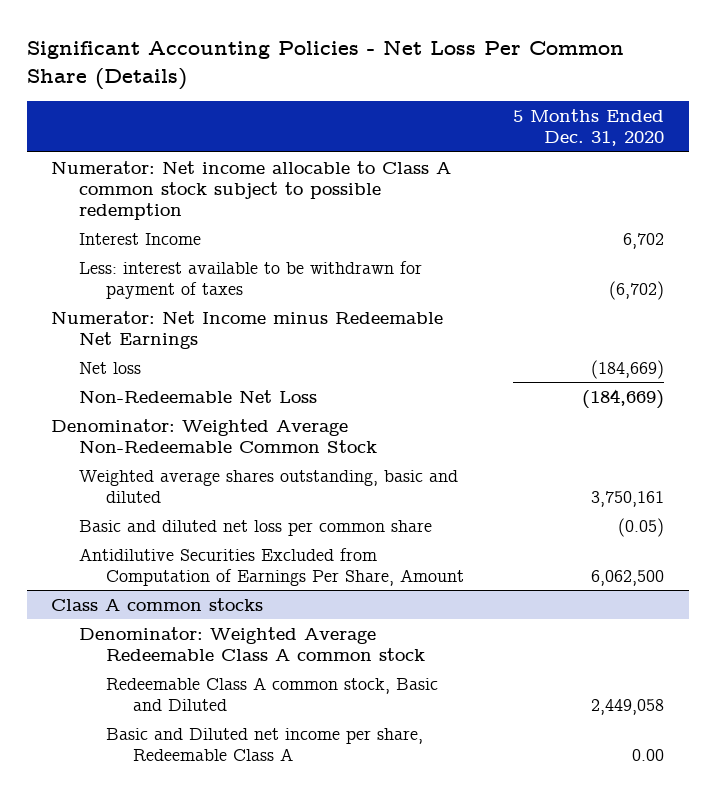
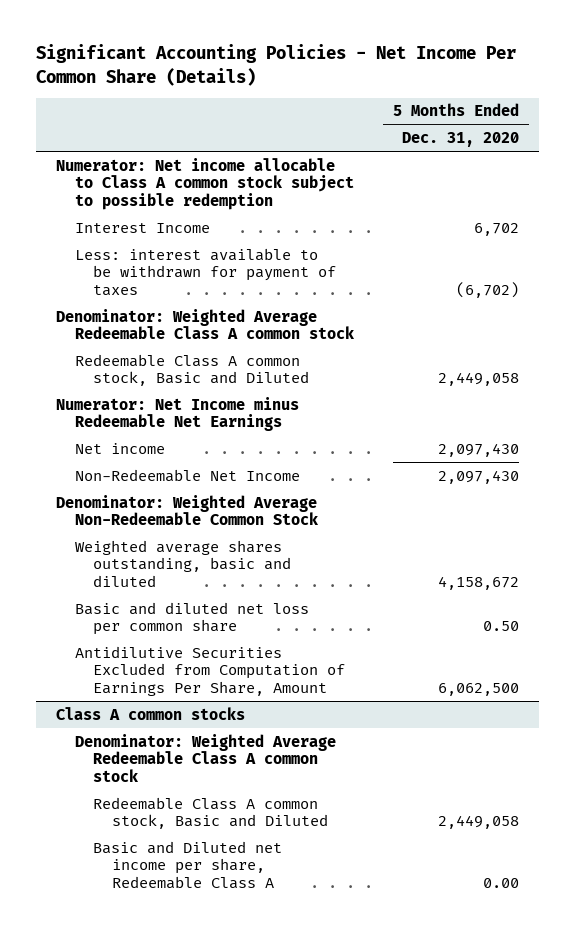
[26,40,624,91] Significant Accounting Policies - Net Loss Per Common Share (Details) -> [36,44,517,86] Significant Accounting Policies - Net Income Per Common Share (Details)
none -> [55,308,355,340] Denominator: Weighted Average Redeemable Class A common stock
none -> [74,353,310,387] Redeemable Class A common stock, Basic and Diluted
[78,361,141,374] Net loss -> [74,442,165,454] Net income
[591,359,665,379] (184,669) -> [437,442,519,457] 2,097,430
[78,389,317,403] Non-Redeemable Net Loss -> [74,468,300,482] Non-Redeemable Net Income
[582,388,665,409] (184,669) -> [437,469,519,484] 2,097,430
[591,490,665,507] 3,750,161 -> [437,575,519,590] 4,158,672
[618,517,665,537] (0.05) -> [482,621,519,632] 0.50

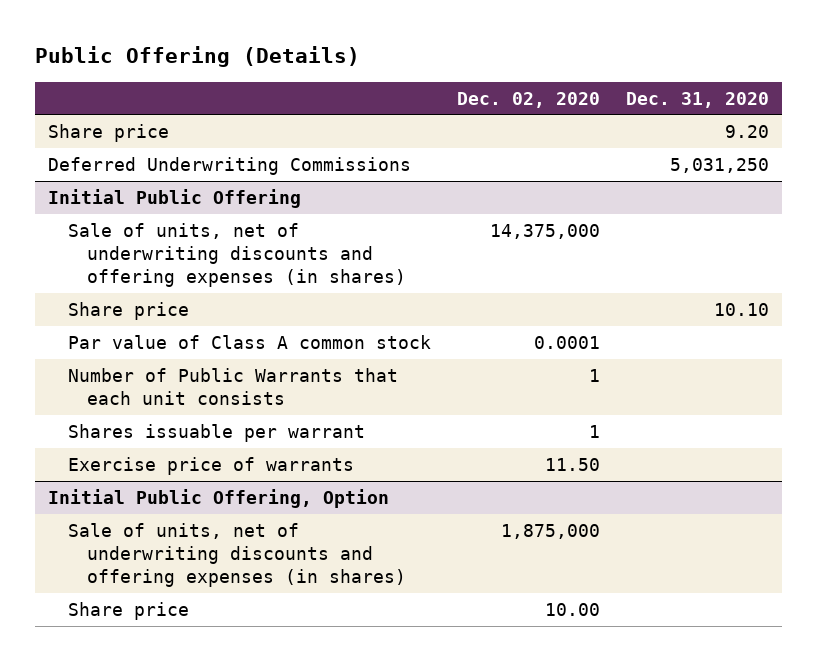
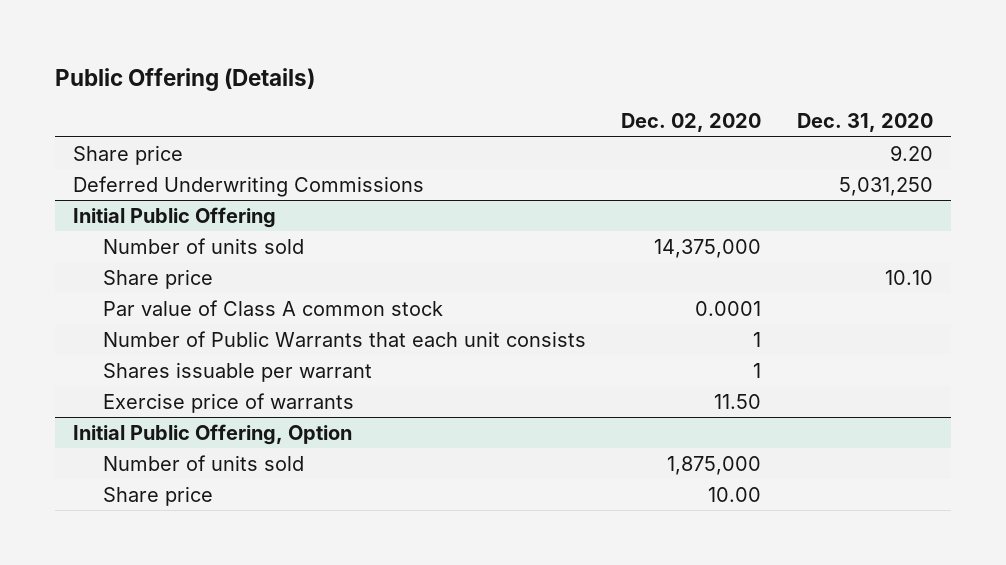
[67,223,406,287] Sale of units, net of underwriting discounts and offering expenses (in shares) -> [103,237,305,254] Number of units sold
[67,523,406,587] Sale of units, net of underwriting discounts and offering expenses (in shares) -> [103,454,305,471] Number of units sold

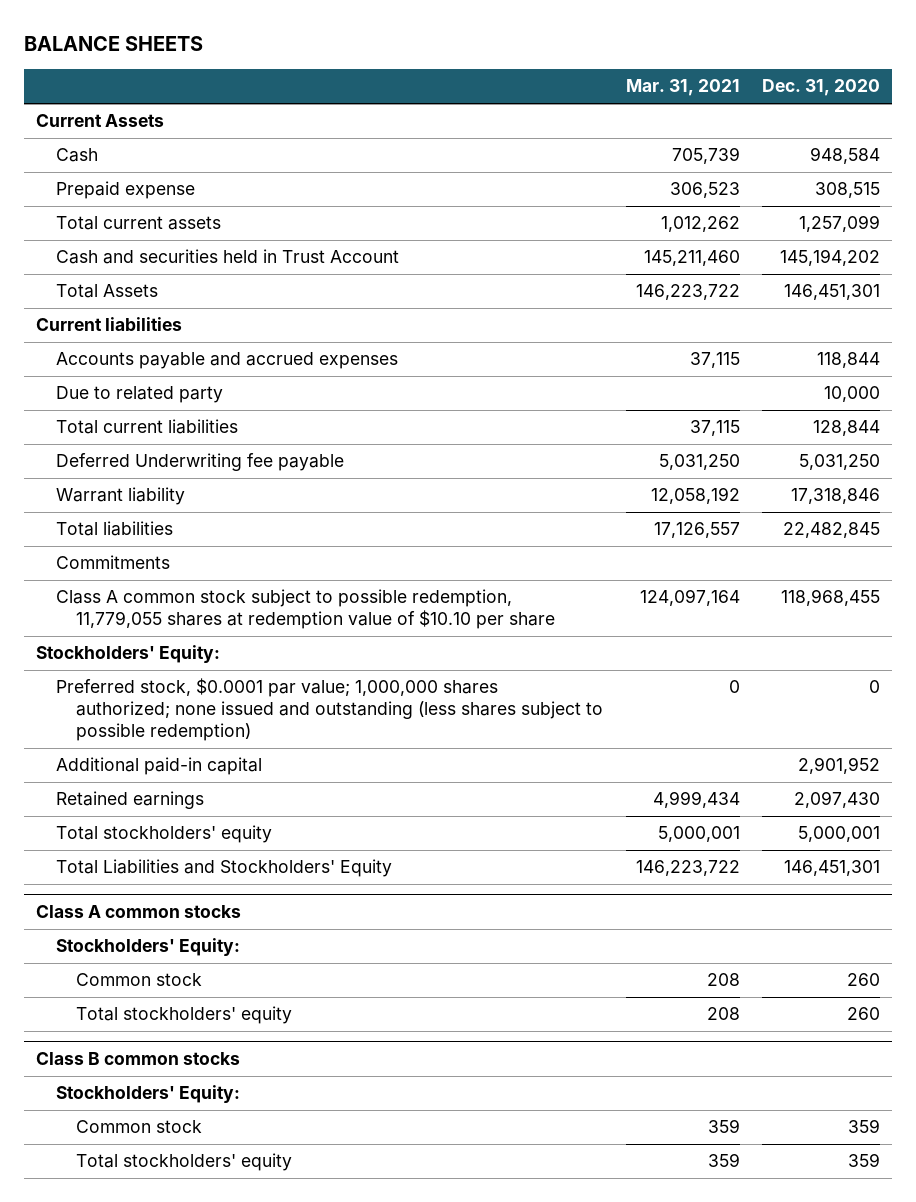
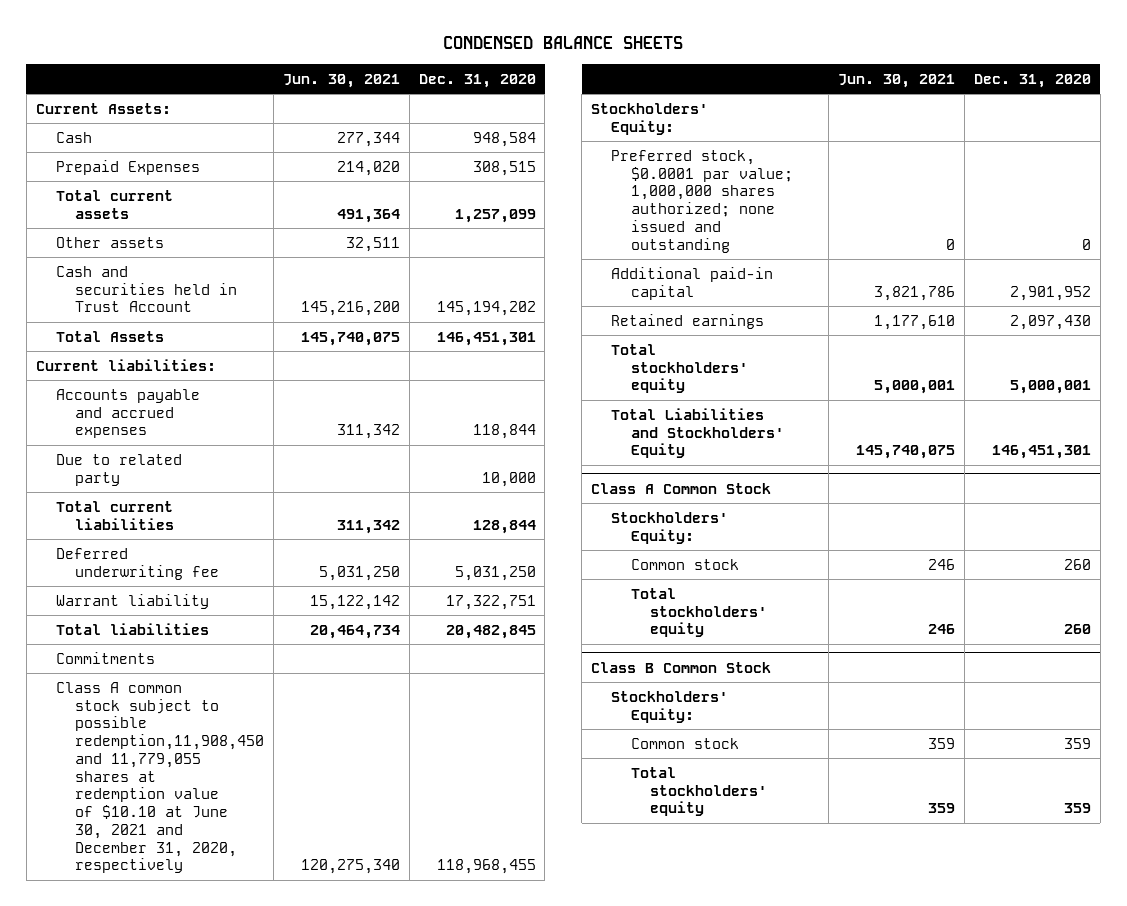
[24,36,204,52] BALANCE SHEETS -> [443,36,684,50] CONDENSED BALANCE SHEETS
[625,79,740,97] Mar. 31, 2021 -> none
none -> [282,74,400,89] Jun. 30, 2021
[35,114,164,128] Current Assets -> [35,102,171,114] Current Assets:
[55,181,195,200] Prepaid expense -> [55,159,200,175] Prepaid Expenses
none -> [55,236,164,248] Other assets
[35,317,182,332] Current liabilities -> [35,358,216,371] Current liabilities:
[55,453,344,472] Deferred Underwriting fee payable -> [55,547,220,580] Deferred underwriting fee
[791,488,881,505] 17,318,846 -> [445,594,536,610] 17,322,751
[783,522,881,539] 22,482,845 -> [445,624,536,639] 20,482,845
[55,589,555,630] Class A common stock subject to possible redemption, 11,779,055 shares at redemption value of $10.10 per share -> [55,681,265,874] Class A common stock subject to possible redemption,11,908,450 and 11,779,055 shares at redemption value of $10.10 at June 30, 2021 and December 31, 2020, respectively
[55,678,603,742] Preferred stock, $0.0001 par value; 1,000,000 shares authorized; none issued and outstanding (less shares subject to possible redemption) -> [610,149,793,253] Preferred stock, $0.0001 par value; 1,000,000 shares authorized; none issued and outstanding
[35,905,241,919] Class A common stocks -> [591,482,772,494] Class A Common Stock
[35,1052,240,1066] Class B common stocks -> [591,661,772,673] Class B Common Stock

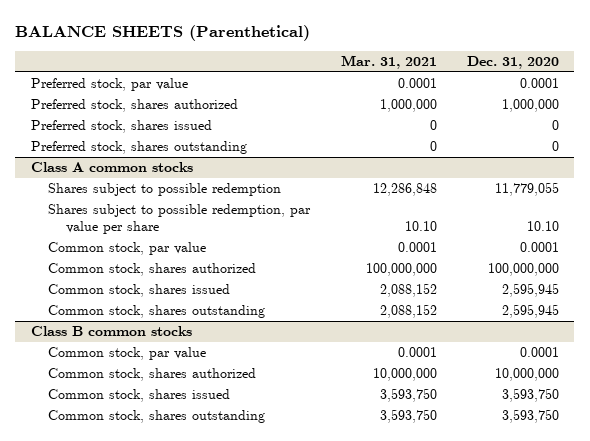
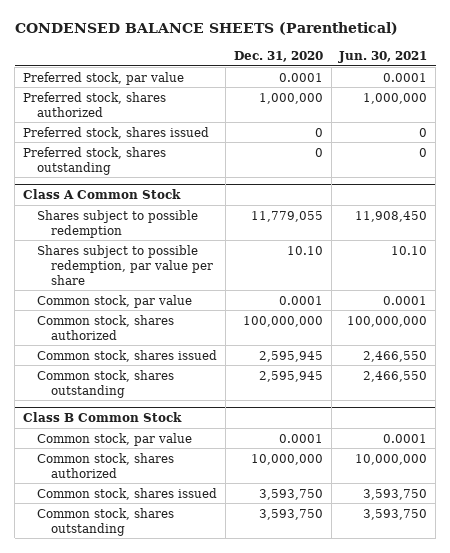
[15,24,311,41] BALANCE SHEETS (Parenthetical) -> [14,22,398,36] CONDENSED BALANCE SHEETS (Parenthetical)
[340,54,437,69] Mar. 31, 2021 -> none
none -> [338,51,428,64] Jun. 30, 2021
[30,162,193,173] Class A common stocks -> [22,189,181,200] Class A Common Stock
[30,326,192,337] Class B common stocks -> [22,412,182,423] Class B Common Stock

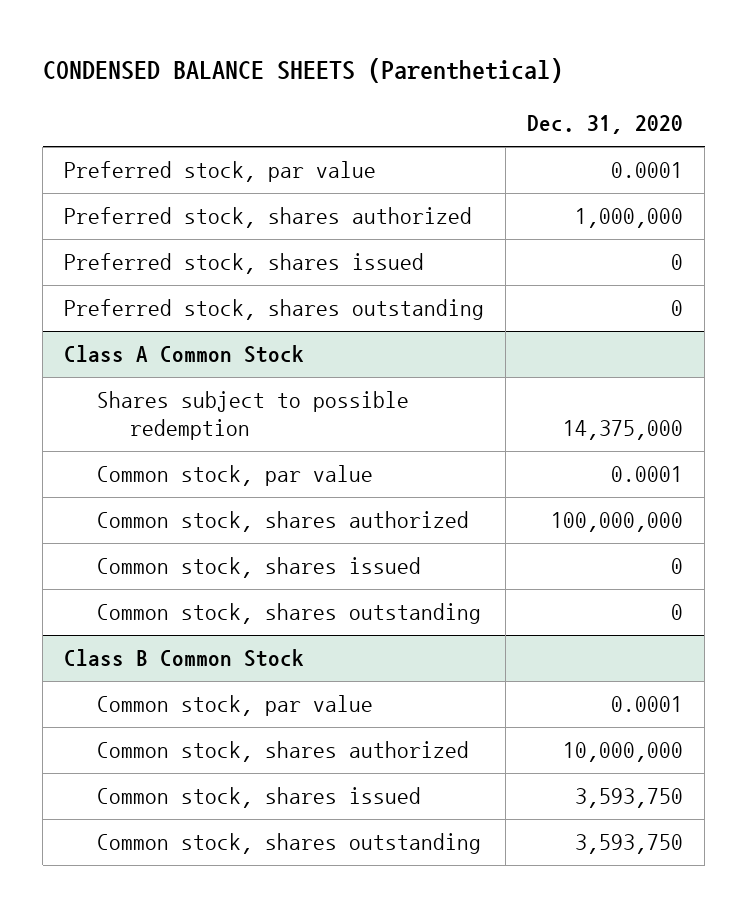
[338,51,428,64] Jun. 30, 2021 -> none
[36,244,213,285] Shares subject to possible redemption, par value per share -> none
[250,210,323,222] 11,779,055 -> [563,420,684,441] 14,375,000
[258,350,323,362] 2,595,945 -> [671,558,684,575] 0
[258,370,323,382] 2,595,945 -> [671,604,684,621] 0

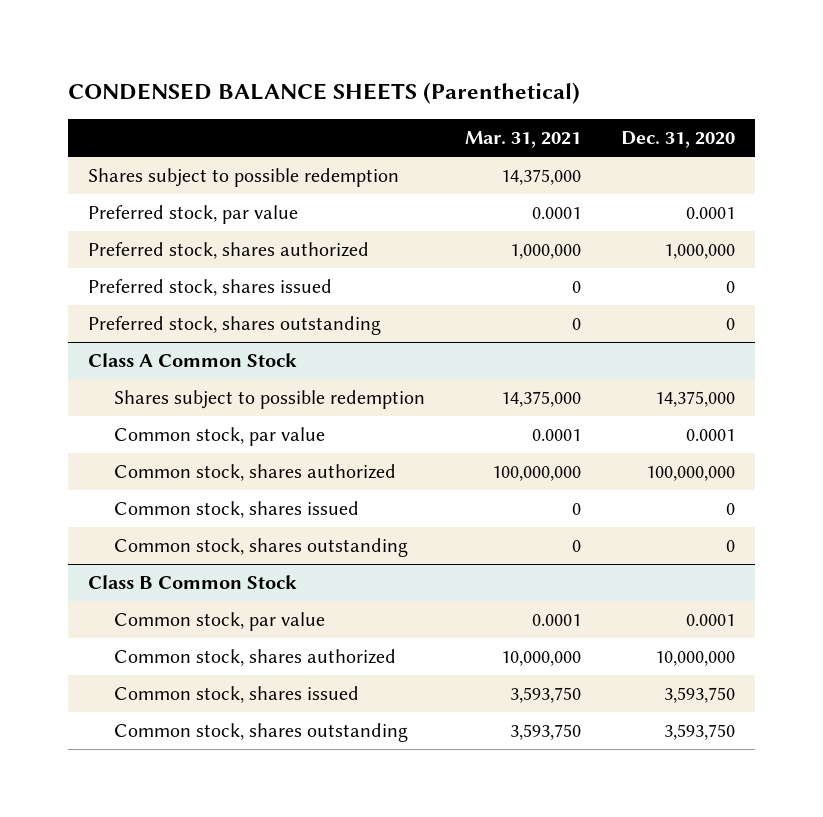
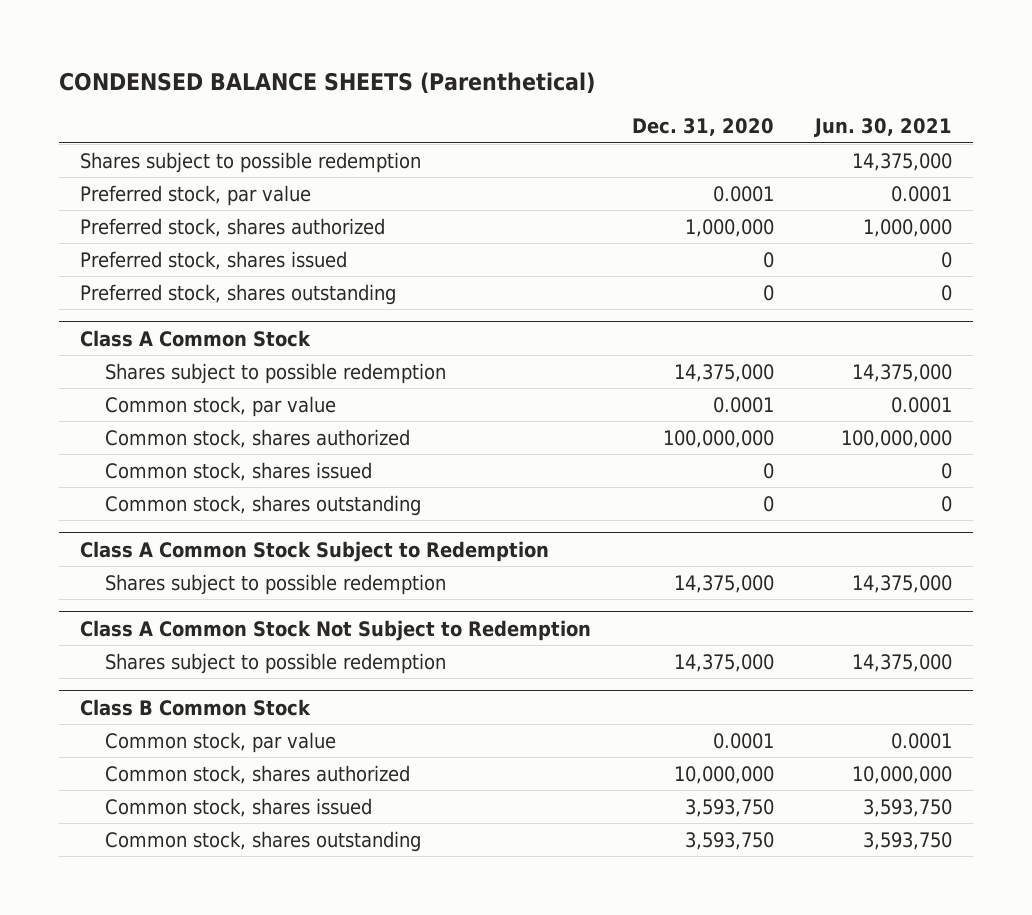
[464,130,581,148] Mar. 31, 2021 -> none
none -> [814,118,953,138] Jun. 30, 2021
none -> [79,540,549,562] Class A Common Stock Subject to Redemption
none -> [105,573,447,595] Shares subject to possible redemption
none -> [79,619,591,641] Class A Common Stock Not Subject to Redemption
none -> [105,652,447,674] Shares subject to possible redemption

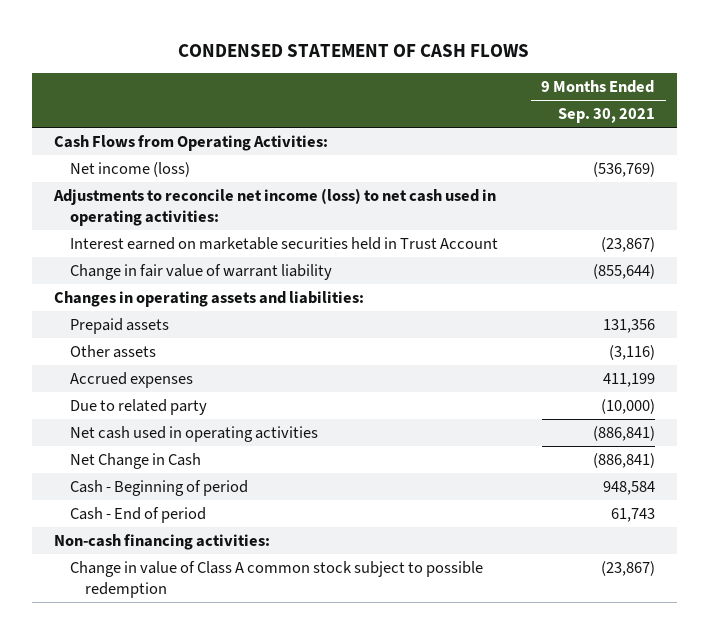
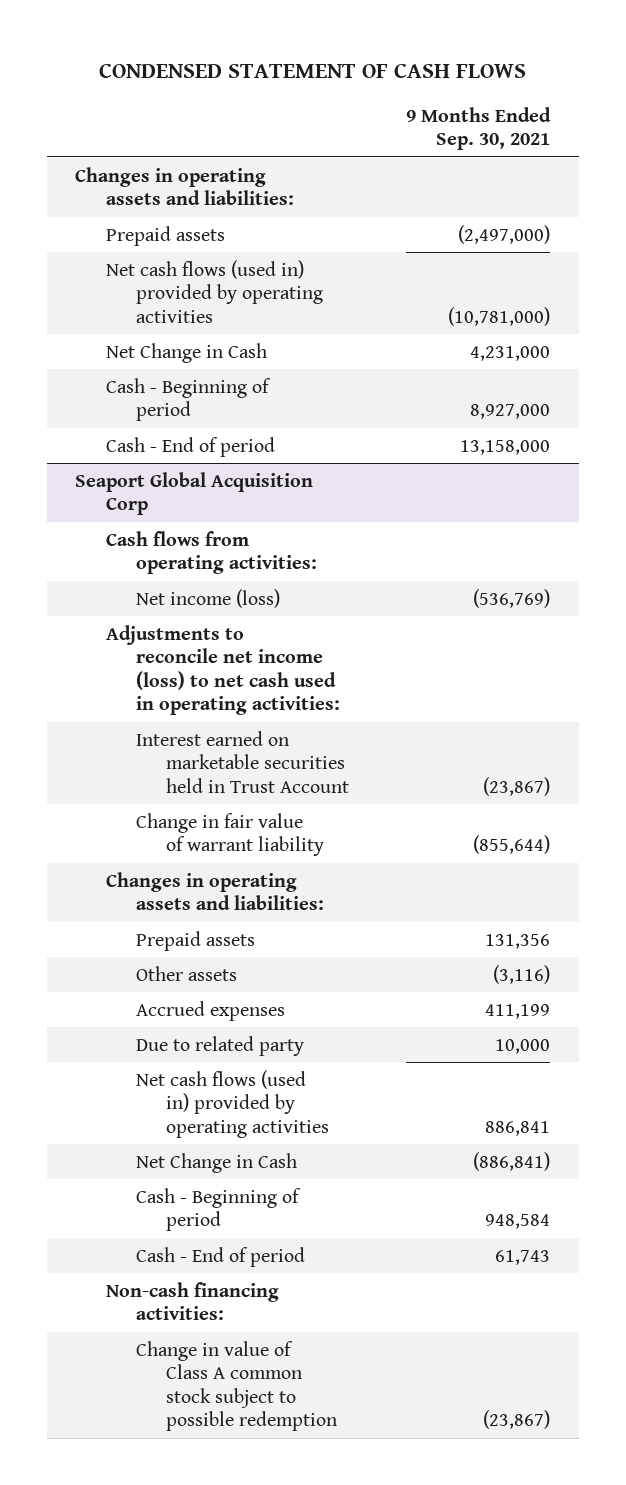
none -> [75,166,294,206] Changes in operating assets and liabilities:
none -> [105,225,225,246] Prepaid assets
none -> [105,259,323,323] Net cash flows (used in) provided by operating activities
none -> [105,342,267,363] Net Change in Cash
none -> [105,377,271,422] Cash - Beginning of period
none -> [105,436,275,457] Cash - End of period
none -> [75,471,314,516] Seaport Global Acquisition Corp
[53,134,328,151] Cash Flows from Operating Activities: -> [105,530,317,575] Cash flows from operating activities:
[600,398,655,414] (10,000) -> [495,1038,551,1054] 10,000
[69,425,318,442] Net cash used in operating activities -> [135,1069,329,1138] Net cash flows (used in) provided by operating activities
[592,425,655,441] (886,841) -> [485,1120,551,1136] 886,841

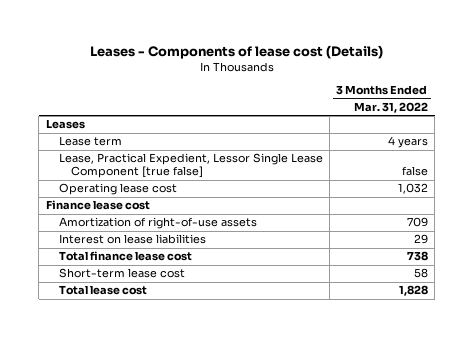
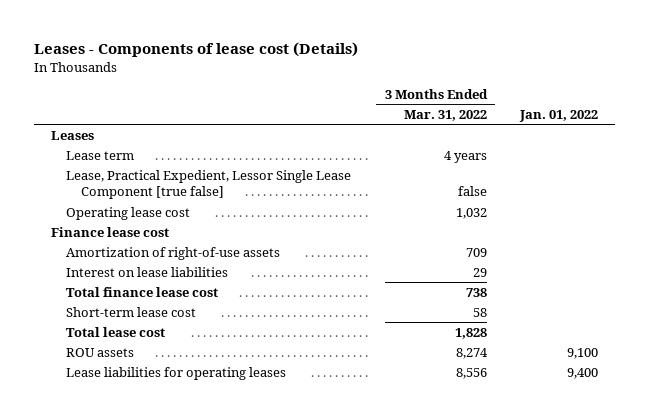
none -> [519,110,599,123] Jan. 01, 2022
none -> [65,347,134,357] ROU assets
none -> [65,366,286,380] Lease liabilities for operating leases

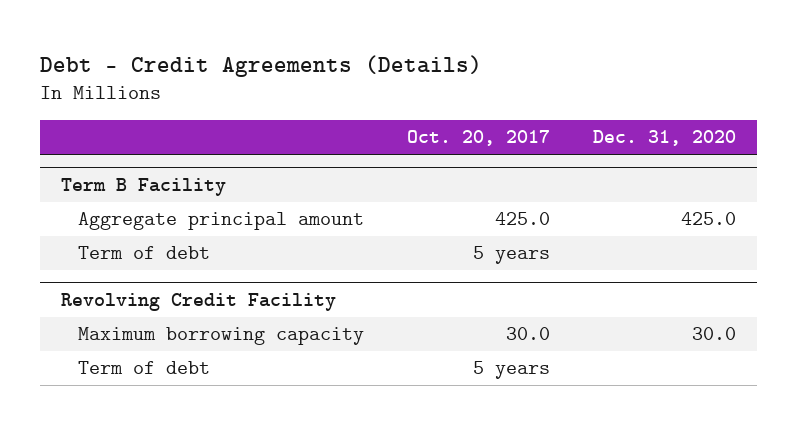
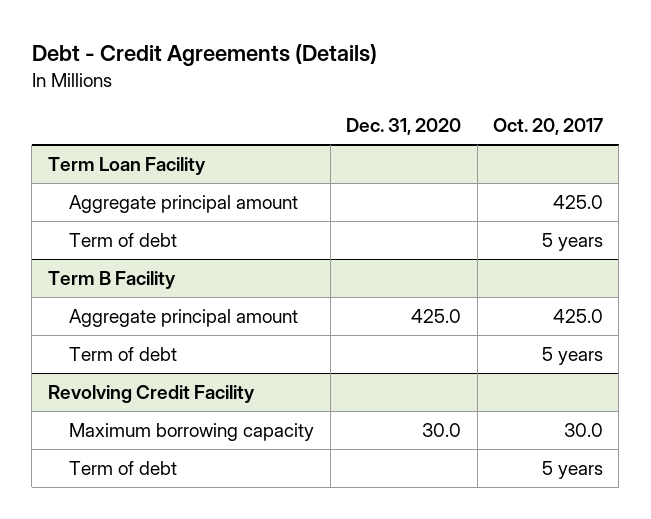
none -> [47,157,206,176] Term Loan Facility
none -> [69,195,299,214] Aggregate principal amount
none -> [69,233,178,248] Term of debt

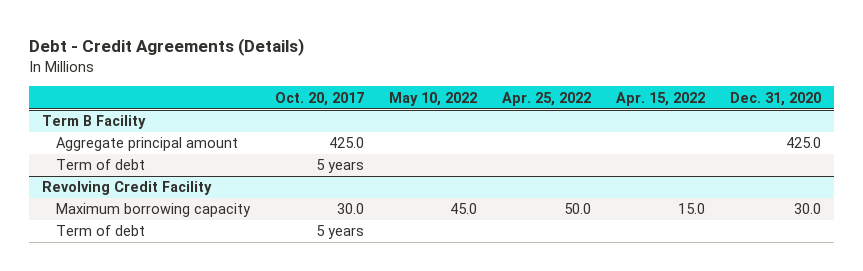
none -> [389,91,478,106] May 10, 2022
none -> [502,91,592,106] Apr. 25, 2022
none -> [616,91,706,106] Apr. 15, 2022
[47,157,206,176] Term Loan Facility -> none
[69,195,299,214] Aggregate principal amount -> none
[69,233,178,248] Term of debt -> none

